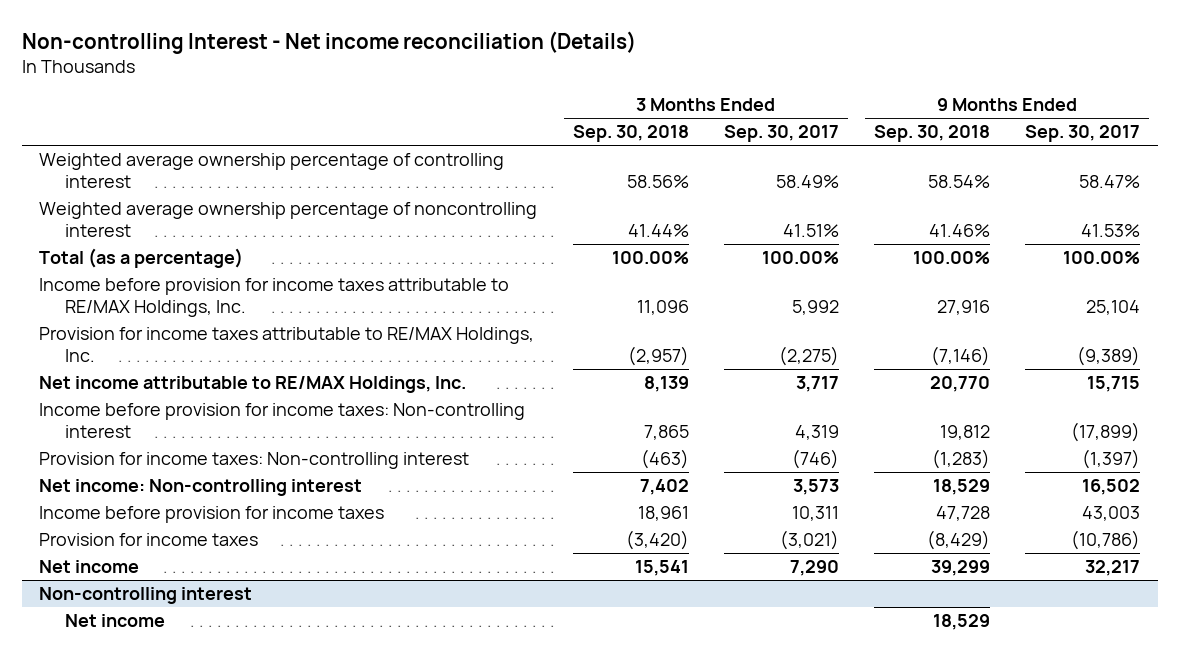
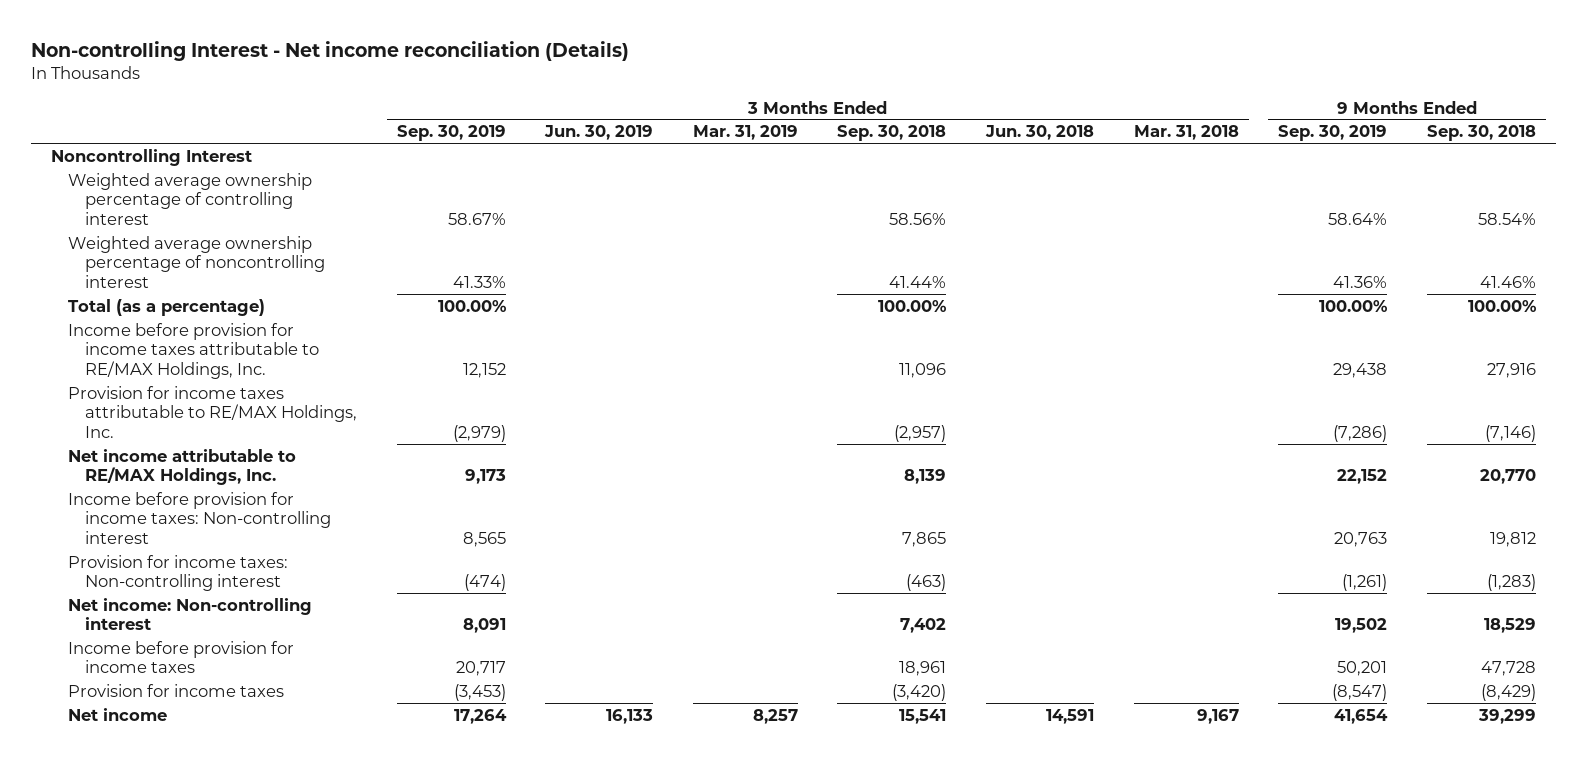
[723,125,839,143] Sep. 30, 2017 -> none
[1025,125,1141,143] Sep. 30, 2017 -> none
none -> [396,125,506,142] Sep. 30, 2019
none -> [544,125,654,141] Jun. 30, 2019
none -> [692,125,798,141] Mar. 31, 2019
none -> [985,125,1095,141] Jun. 30, 2018
none -> [1133,125,1239,141] Mar. 31, 2018
none -> [1278,125,1388,142] Sep. 30, 2019
none -> [50,148,252,166] Noncontrolling Interest
[39,587,253,605] Non-controlling interest -> none
[64,614,165,628] Net income -> none

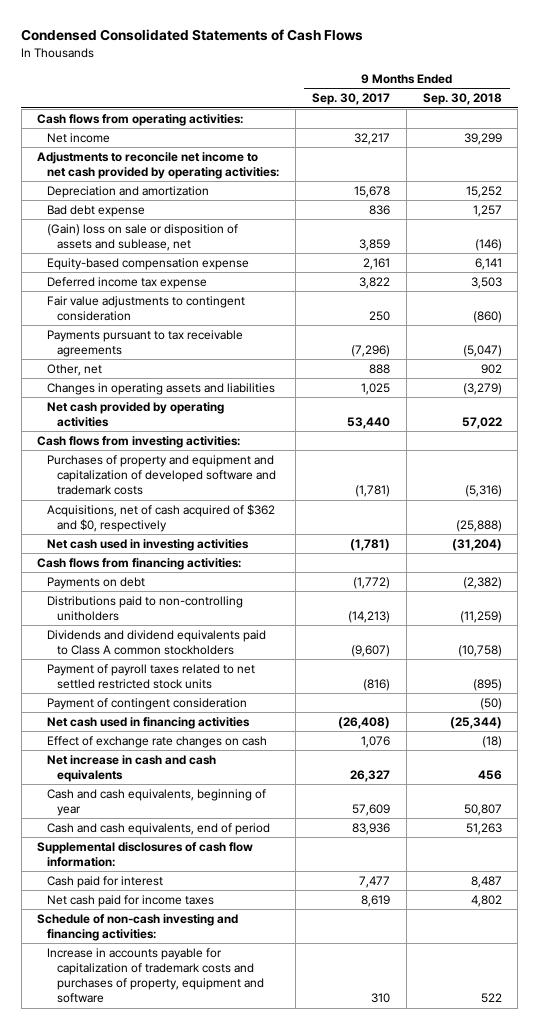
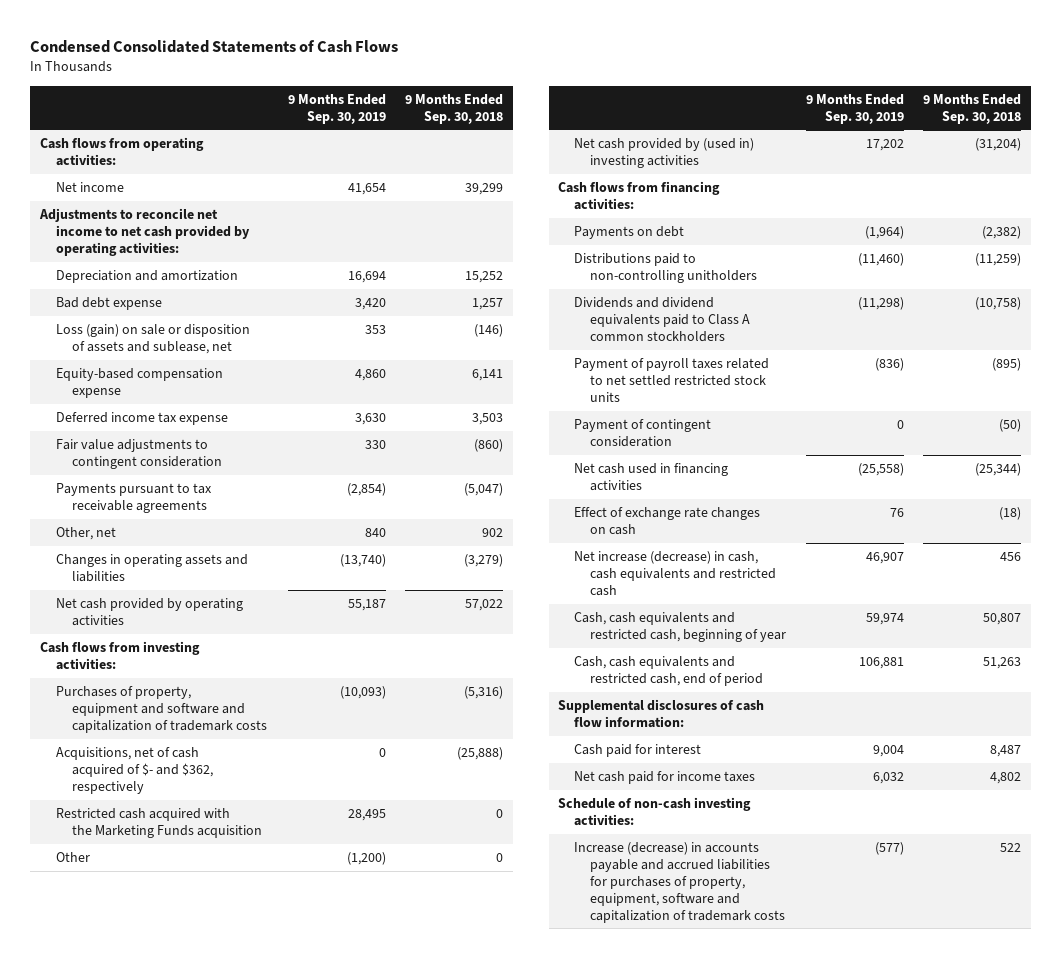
[311,93,390,106] Sep. 30, 2017 -> none
none -> [287,93,386,124] 9 Months Ended Sep. 30, 2019
[47,224,239,252] (Gain) loss on sale or disposition of assets and sublease, net -> [55,324,250,354] Loss (gain) on sale or disposition of assets and sublease, net
[47,455,277,496] Purchases of property and equipment and capitalization of developed software and trademark costs -> [55,686,267,733] Purchases of property, equipment and software and capitalization of trademark costs
[47,504,276,533] Acquisitions, net of cash acquired of $362 and $0, respectively -> [55,747,213,794] Acquisitions, net of cash acquired of $- and $362, respectively
none -> [55,808,262,838] Restricted cash acquired with the Marketing Funds acquisition
none -> [55,852,90,863] Other
[47,539,250,552] Net cash used in investing activities -> [574,138,755,168] Net cash provided by (used in) investing activities
[47,755,217,783] Net increase in cash and cash equivalents -> [574,551,777,596] Net increase (decrease) in cash, cash equivalents and restricted cash
[47,789,267,817] Cash and cash equivalents, beginning of year -> [574,612,787,642] Cash, cash equivalents and restricted cash, beginning of year
[47,823,271,836] Cash and cash equivalents, end of period -> [574,656,764,686] Cash, cash equivalents and restricted cash, end of period
[37,914,239,942] Schedule of non-cash investing and financing activities: -> [558,797,752,826] Schedule of non-cash investing activities:
[47,948,265,1004] Increase in accounts payable for capitalization of trademark costs and purchases of property, equipment and software -> [574,842,786,923] Increase (decrease) in accounts payable and accrued liabilities for purchases of property, equipment, software and capitalization of trademark costs

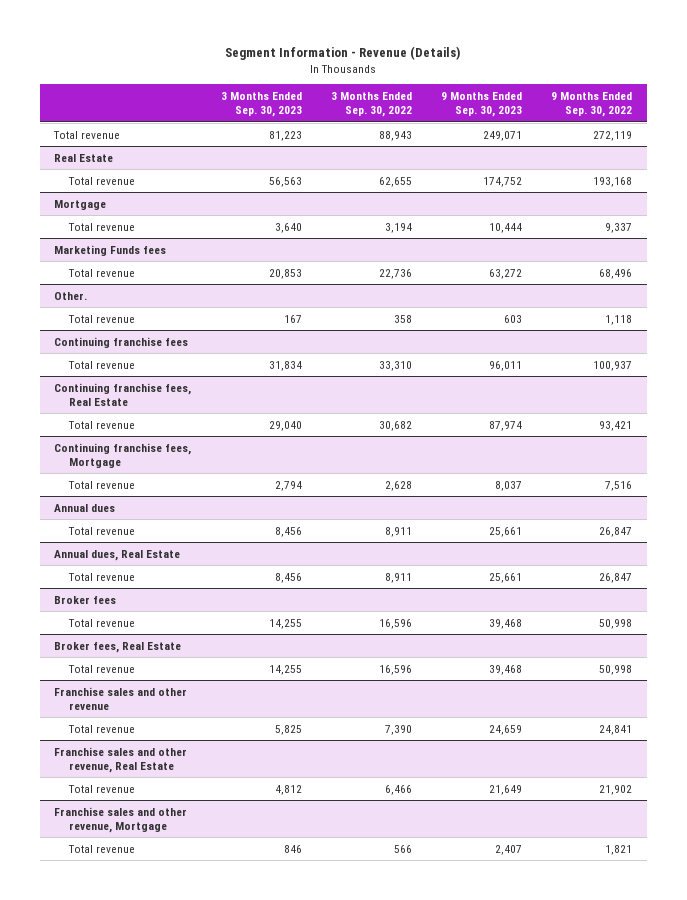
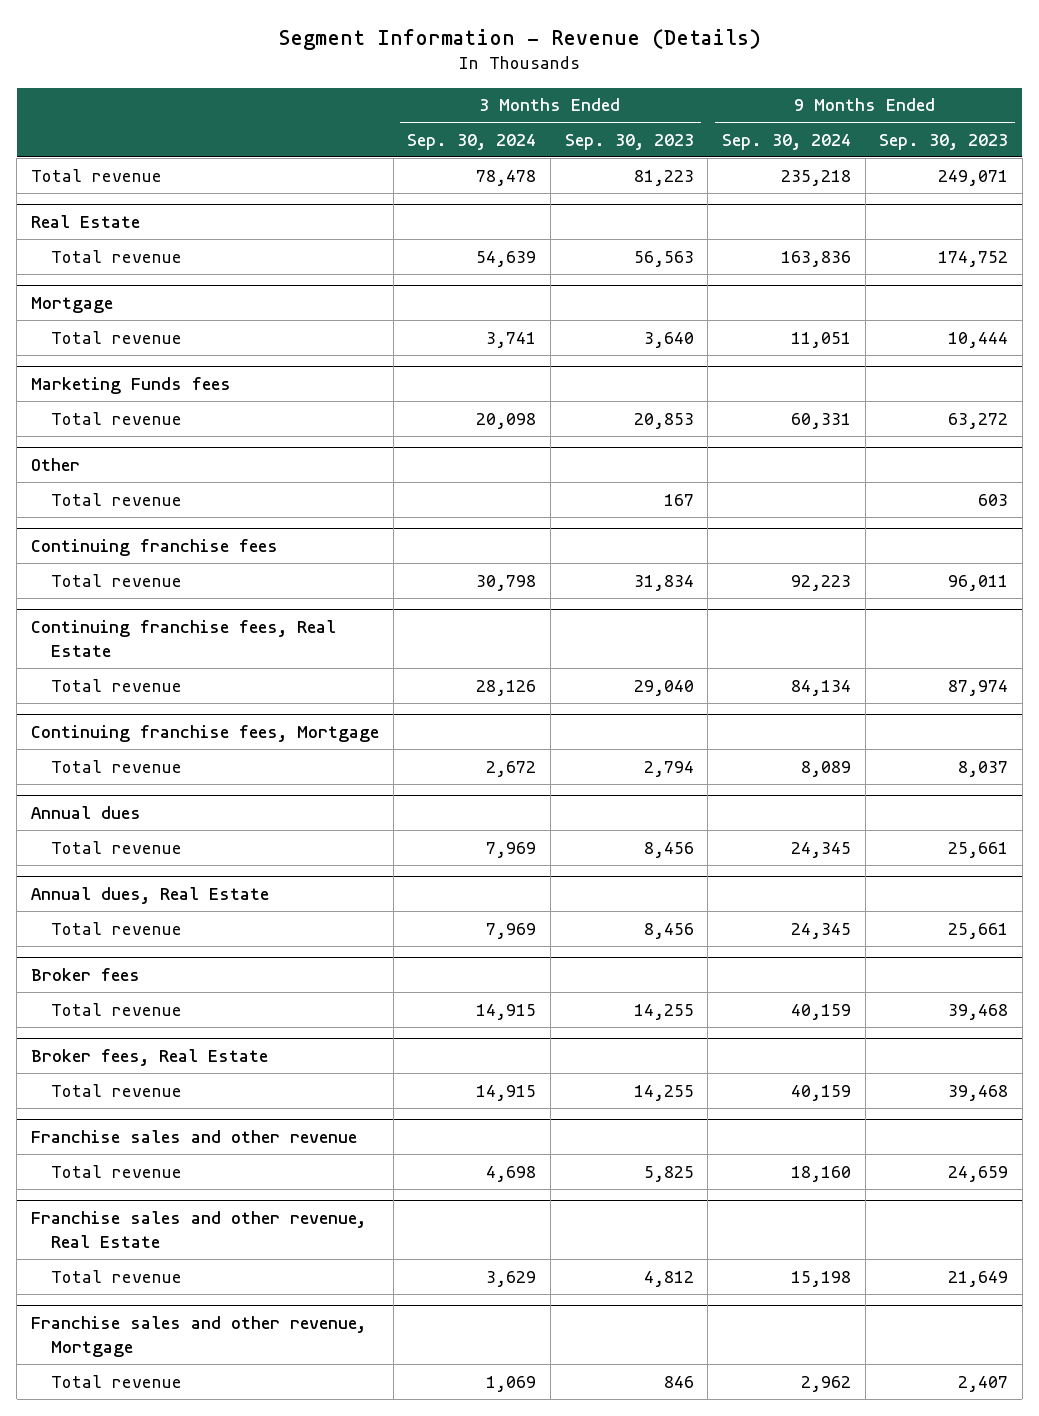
[330,92,412,118] 3 Months Ended Sep. 30, 2022 -> none
[551,92,633,118] 9 Months Ended Sep. 30, 2022 -> none
none -> [407,133,537,150] Sep. 30, 2024
none -> [721,133,851,150] Sep. 30, 2024
[54,291,88,300] Other. -> [30,458,80,472] Other

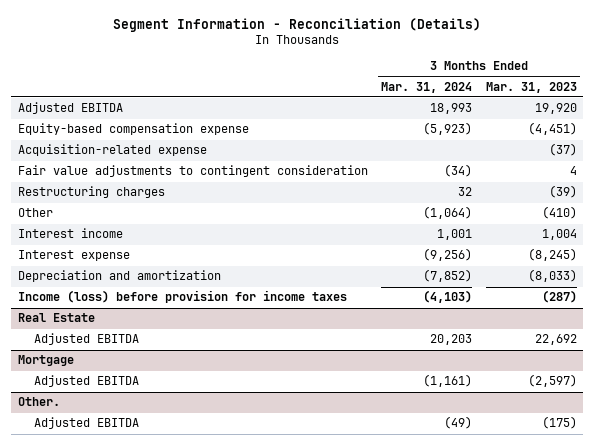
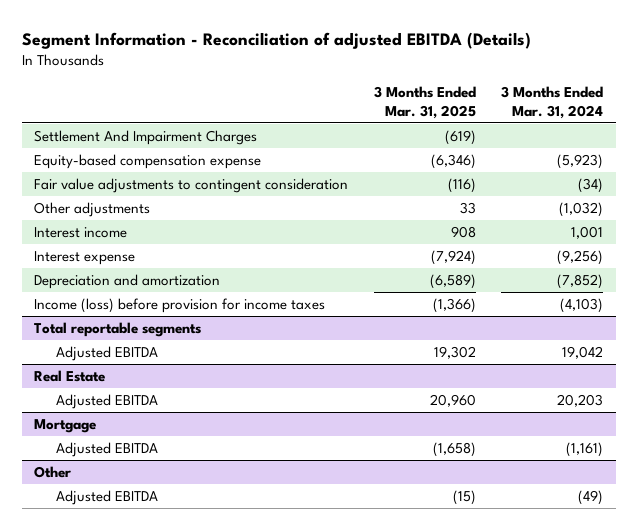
[113,17,482,32] Segment Information - Reconciliation (Details) -> [21,31,531,49] Segment Information - Reconciliation of adjusted EBITDA (Details)
[485,81,577,93] Mar. 31, 2023 -> none
none -> [373,86,476,119] 3 Months Ended Mar. 31, 2025
[17,102,123,115] Adjusted EBITDA -> none
none -> [34,129,258,145] Settlement And Impairment Charges
[17,144,207,157] Acquisition-related expense -> none
[17,186,165,199] Restructuring charges -> none
[17,208,53,218] Other -> [34,201,151,217] Other adjustments
[423,206,473,220] (1,064) -> [559,201,604,217] (1,032)
none -> [34,321,202,337] Total reportable segments
none -> [55,345,158,361] Adjusted EBITDA
[17,397,60,407] Other. -> [34,465,72,478] Other

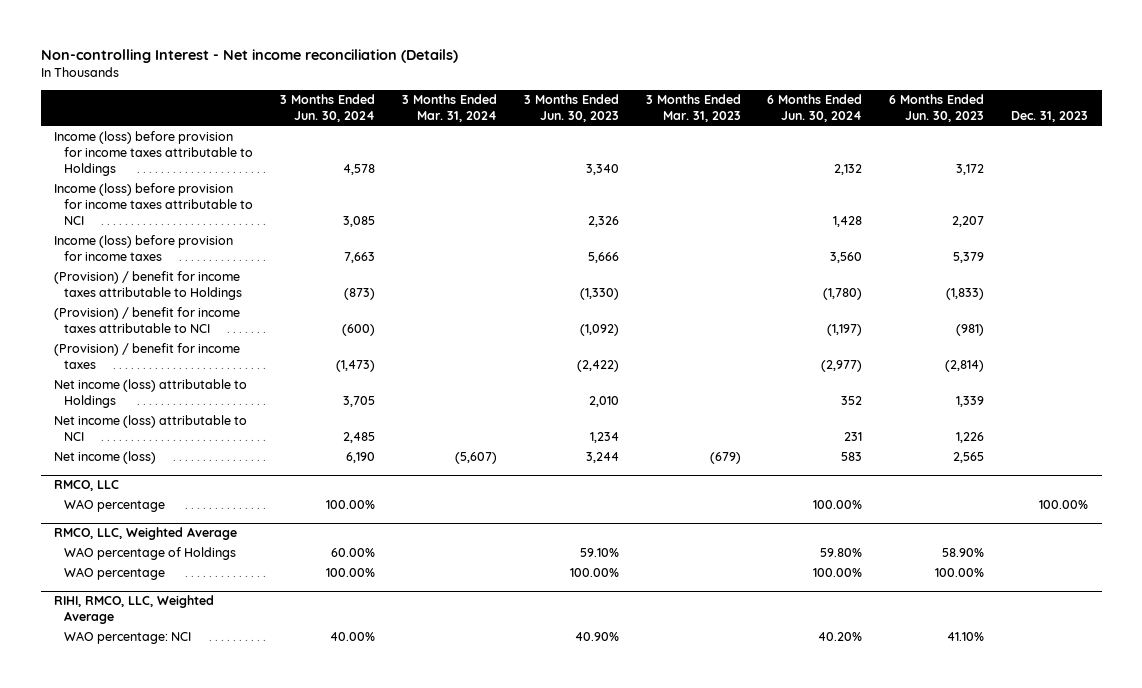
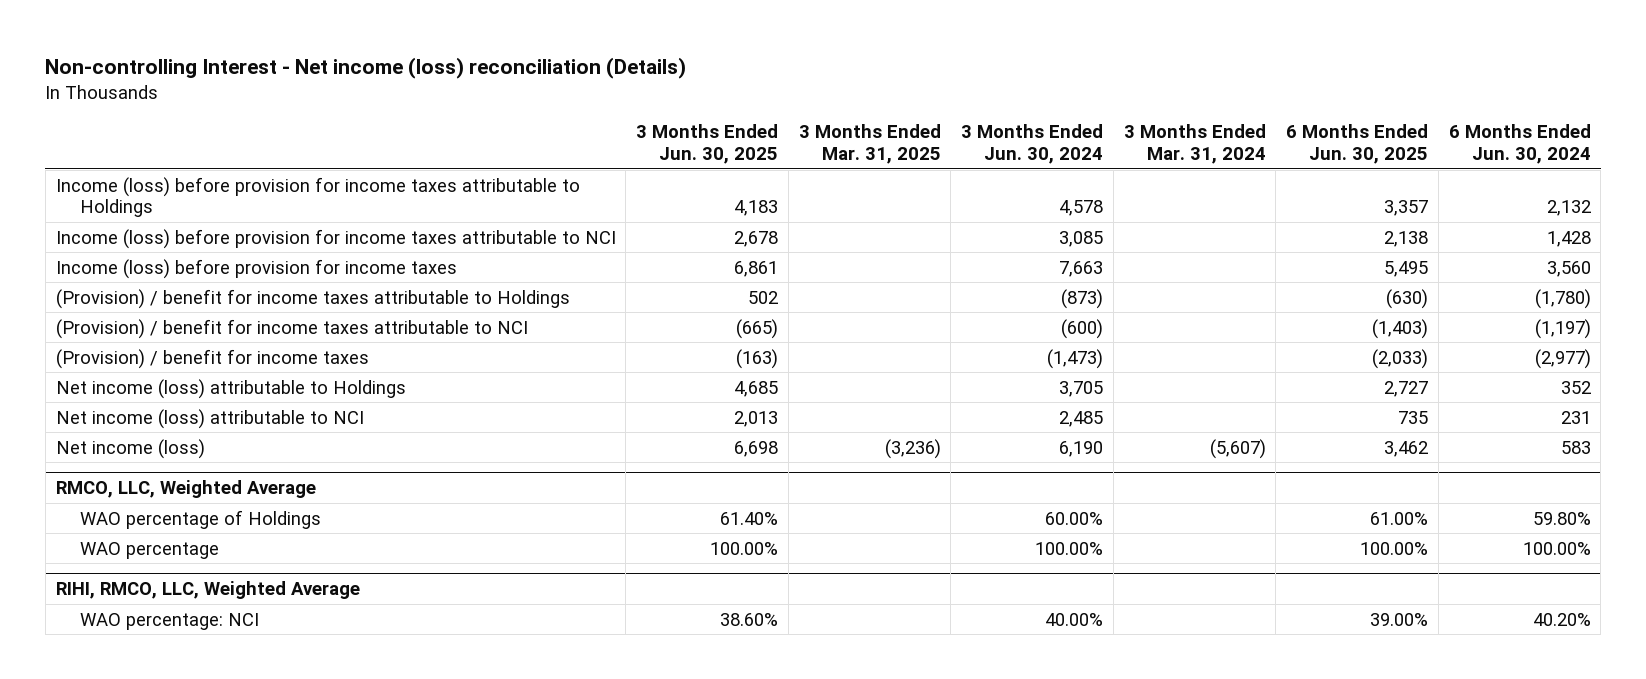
[40,49,458,64] Non-controlling Interest - Net income reconciliation (Details) -> [45,56,687,79] Non-controlling Interest - Net income (loss) reconciliation (Details)
[523,94,619,123] 3 Months Ended Jun. 30, 2023 -> none
[645,94,741,123] 3 Months Ended Mar. 31, 2023 -> none
[889,94,985,123] 6 Months Ended Jun. 30, 2023 -> none
[1011,111,1089,123] Dec. 31, 2023 -> none
none -> [636,124,779,165] 3 Months Ended Jun. 30, 2025
none -> [798,124,941,165] 3 Months Ended Mar. 31, 2025
none -> [1286,124,1429,165] 6 Months Ended Jun. 30, 2025
[54,480,120,492] RMCO, LLC -> none
[64,499,166,513] WAO percentage -> none

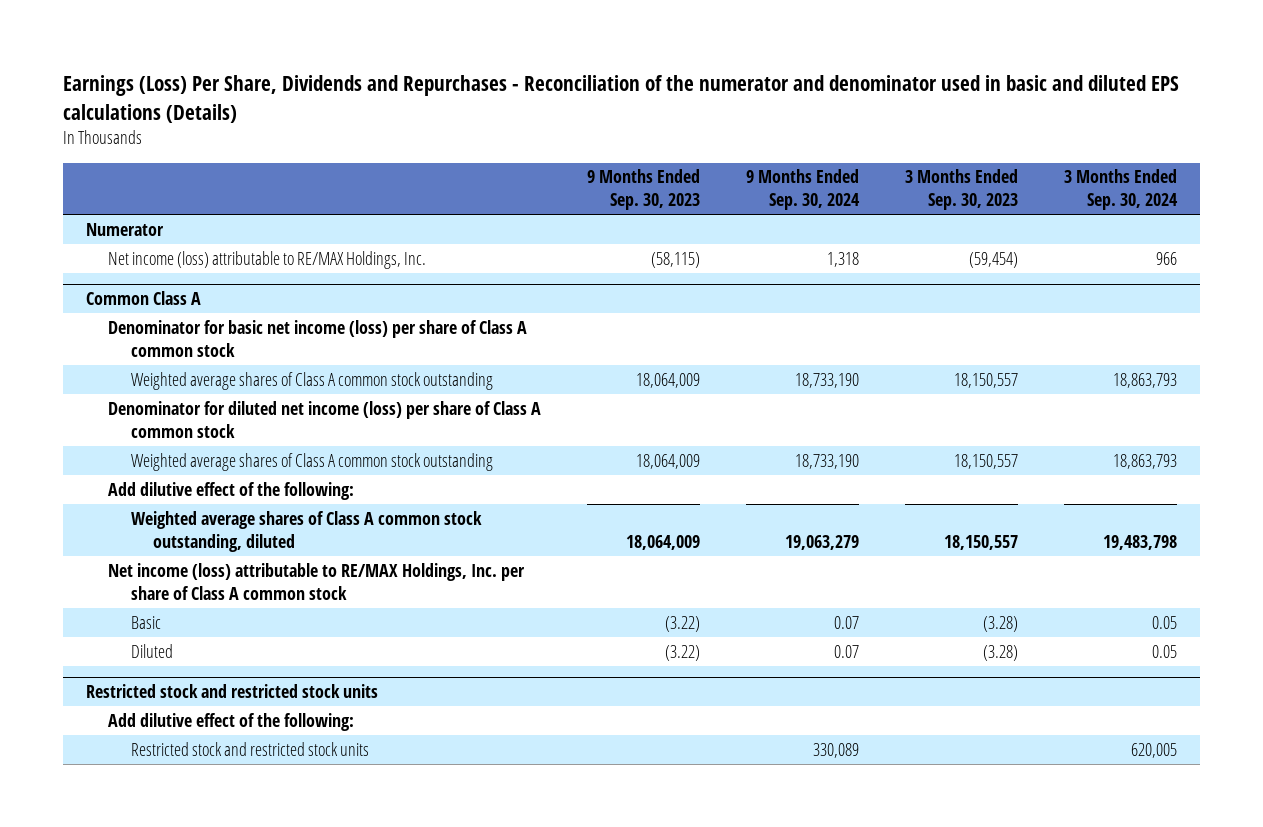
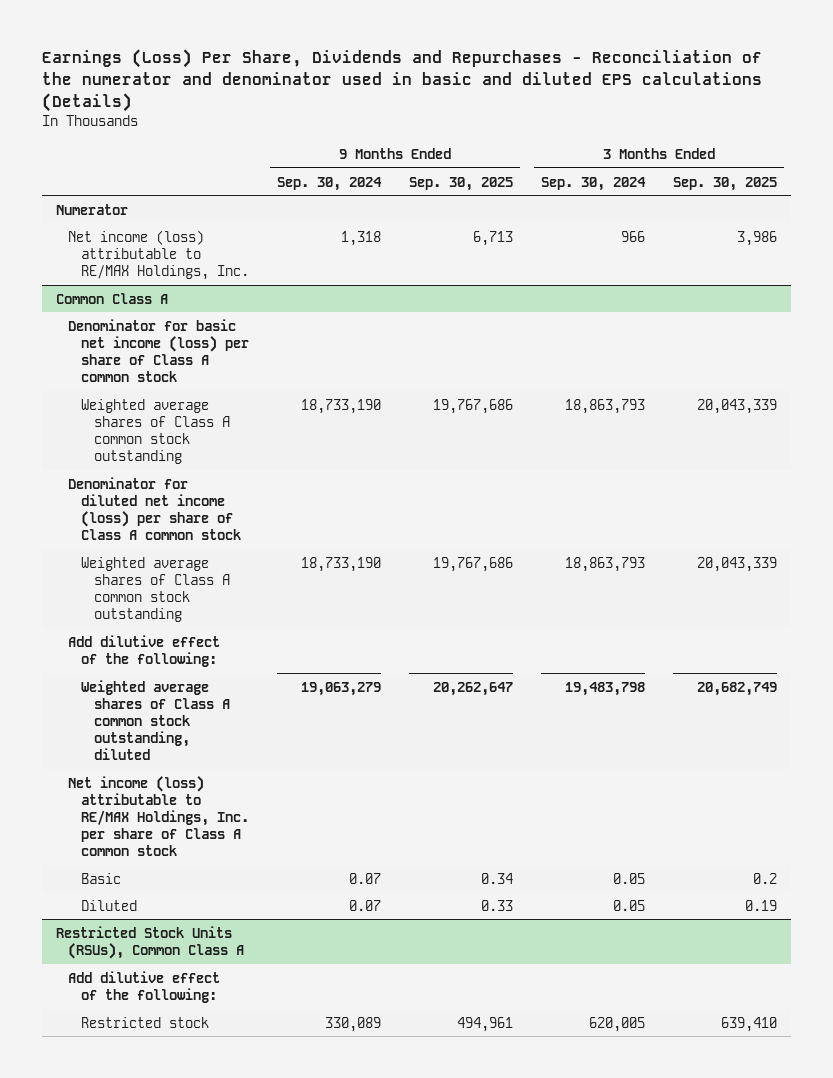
[587,169,701,211] 9 Months Ended Sep. 30, 2023 -> none
[904,169,1018,211] 3 Months Ended Sep. 30, 2023 -> none
none -> [409,176,514,191] Sep. 30, 2025
none -> [673,176,778,191] Sep. 30, 2025
[86,684,379,699] Restricted stock and restricted stock units -> none
none -> [55,925,245,959] Restricted Stock Units (RSUs), Common Class A
[130,741,369,756] Restricted stock and restricted stock units -> [81,1016,210,1028] Restricted stock

